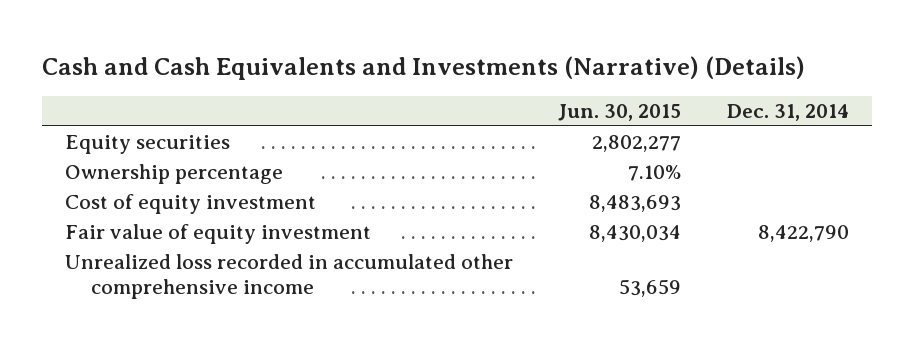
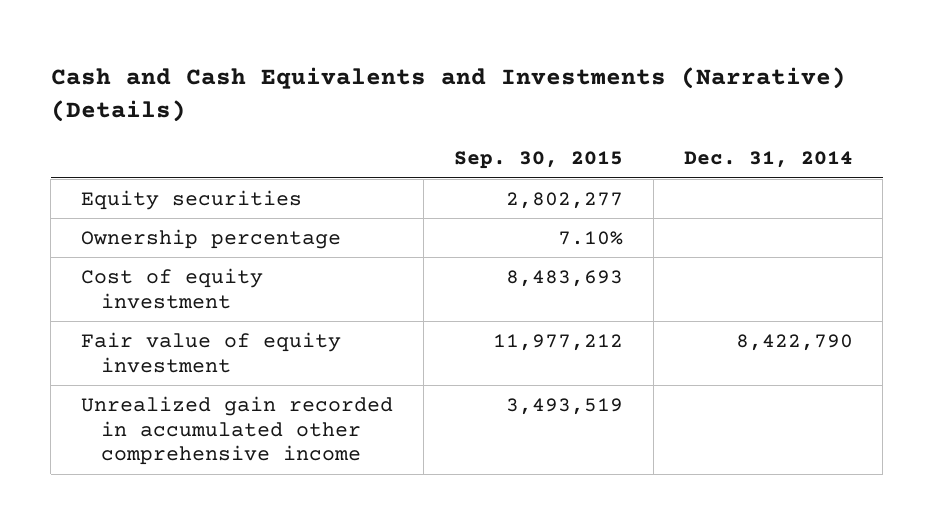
[558,104,682,122] Jun. 30, 2015 -> none
none -> [453,151,623,170] Sep. 30, 2015
[64,254,513,299] Unrealized loss recorded in accumulated other comprehensive income -> [81,395,394,466] Unrealized gain recorded in accumulated other comprehensive income

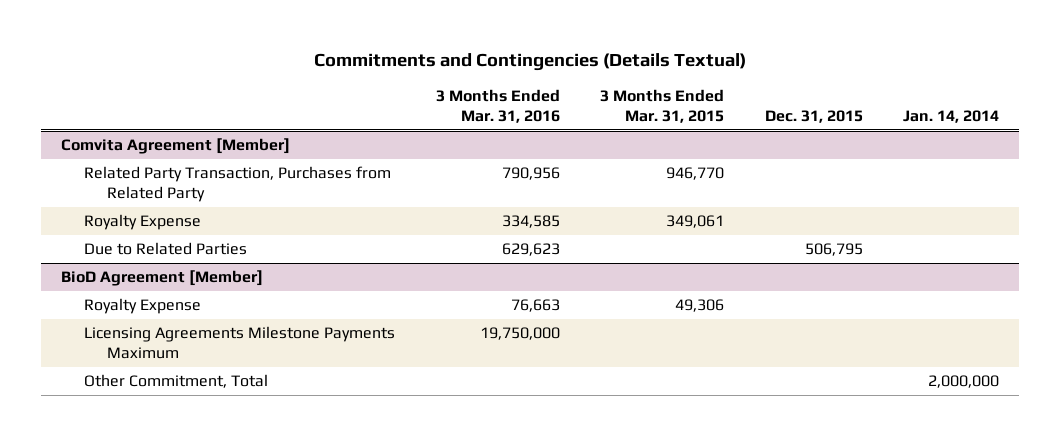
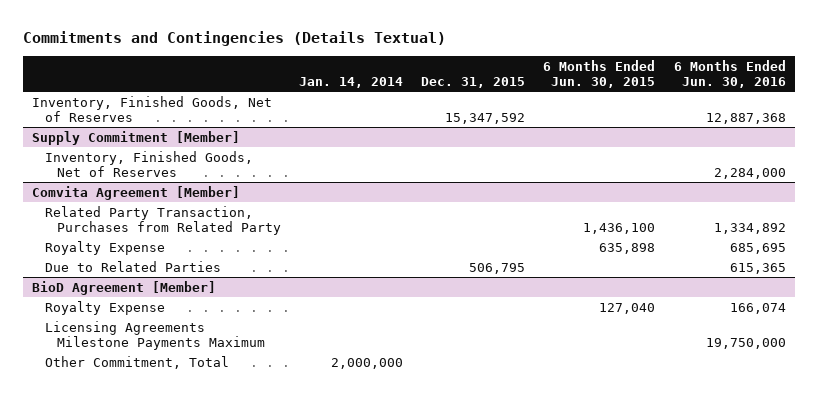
[435,88,560,123] 3 Months Ended Mar. 31, 2016 -> none
[600,88,725,123] 3 Months Ended Mar. 31, 2015 -> none
none -> [543,59,656,88] 6 Months Ended Jun. 30, 2015
none -> [673,59,786,88] 6 Months Ended Jun. 30, 2016
none -> [32,95,273,122] Inventory, Finished Goods, Net of Reserves
none -> [32,130,241,145] Supply Commitment [Member]
none -> [44,150,253,177] Inventory, Finished Goods, Net of Reserves

